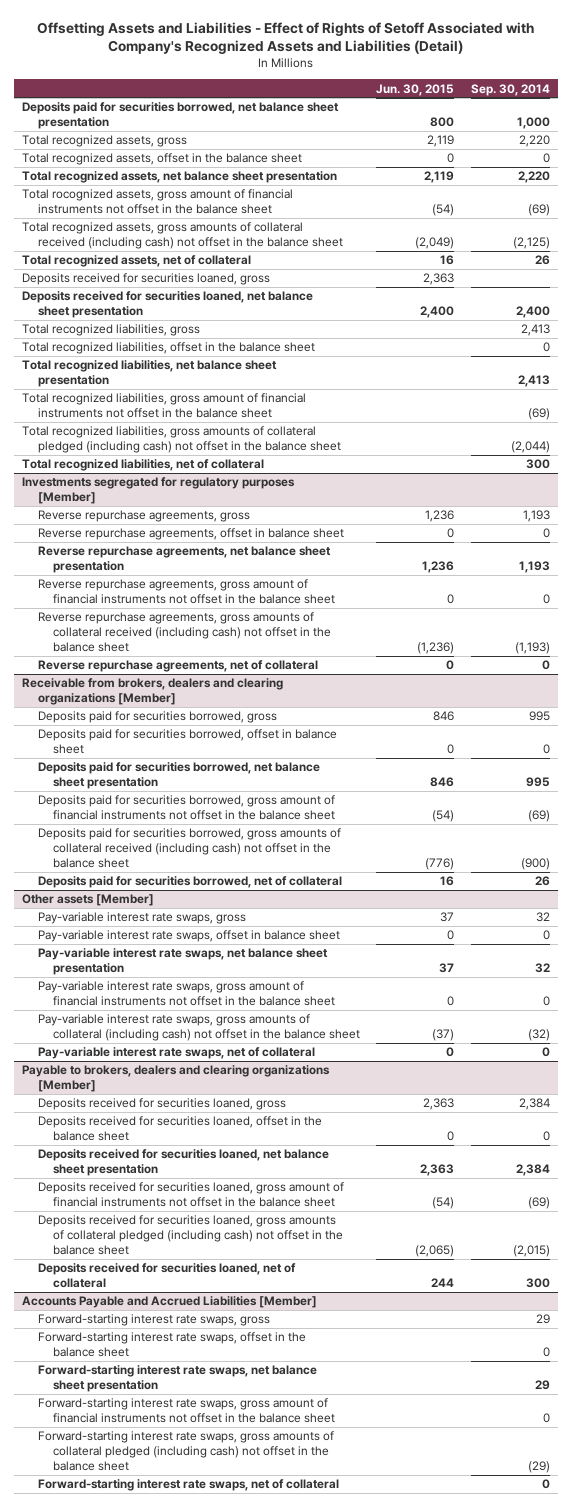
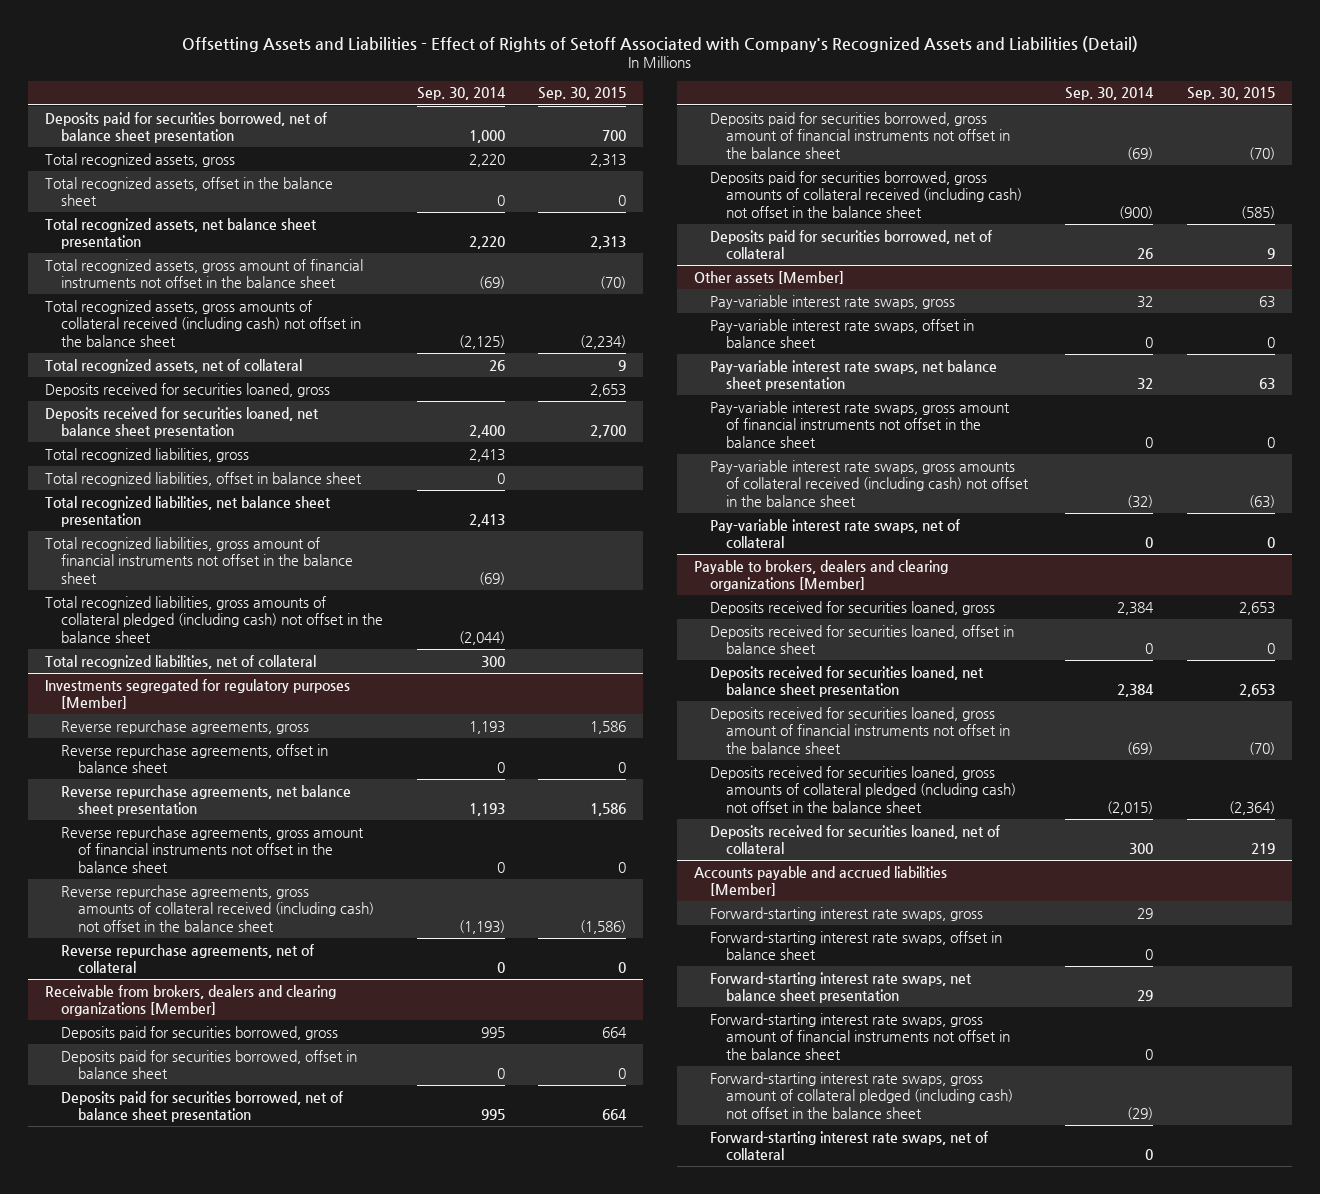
[376,83,455,96] Jun. 30, 2015 -> none
none -> [538,87,627,101] Sep. 30, 2015
[22,102,340,130] Deposits paid for securities borrowed, net balance sheet presentation -> [44,111,327,144] Deposits paid for securities borrowed, net of balance sheet presentation
[22,189,294,215] Total rocognized assets, gross amount of financial instruments not offset in the balance sheet -> [44,258,363,289] Total recognized assets, gross amount of financial instruments not offset in the balance sheet
[22,342,316,355] Total recognized liabilities, offset in the balance sheet -> [44,471,362,486] Total recognized liabilities, offset in balance sheet
[37,762,320,790] Deposits paid for securities borrowed, net balance sheet presentation -> [61,1090,344,1123] Deposits paid for securities borrowed, net of balance sheet presentation
[37,1014,361,1042] Pay-variable interest rate swaps, gross amounts of collateral (including cash) not offset in the balance sheet -> [709,459,1030,507] Pay-variable interest rate swaps, gross amounts of collateral received (including cash) not offset in the balance sheet
[37,1116,322,1142] Deposits received for securities loaned, offset in the balance sheet -> [709,624,1014,655] Deposits received for securities loaned, offset in balance sheet
[37,1215,344,1256] Deposits received for securities loaned, gross amounts of collateral pledged (including cash) not offset in the balance sheet -> [709,765,1017,813] Deposits received for securities loaned, gross amounts of collateral pledged (ncluding cash) not offset in the balance sheet
[22,1296,318,1309] Accounts Payable and Accrued Liabilities [Member] -> [693,865,947,897] Accounts payable and accrued liabilities [Member]
[37,1332,306,1358] Forward-starting interest rate swaps, offset in the balance sheet -> [709,930,1002,961] Forward-starting interest rate swaps, offset in balance sheet
[37,1431,334,1472] Forward-starting interest rate swaps, gross amounts of collateral pledged (including cash) not offset in the balance sheet -> [709,1071,1014,1119] Forward-starting interest rate swaps, gross amount of collateral pledged (including cash) not offset in the balance sheet

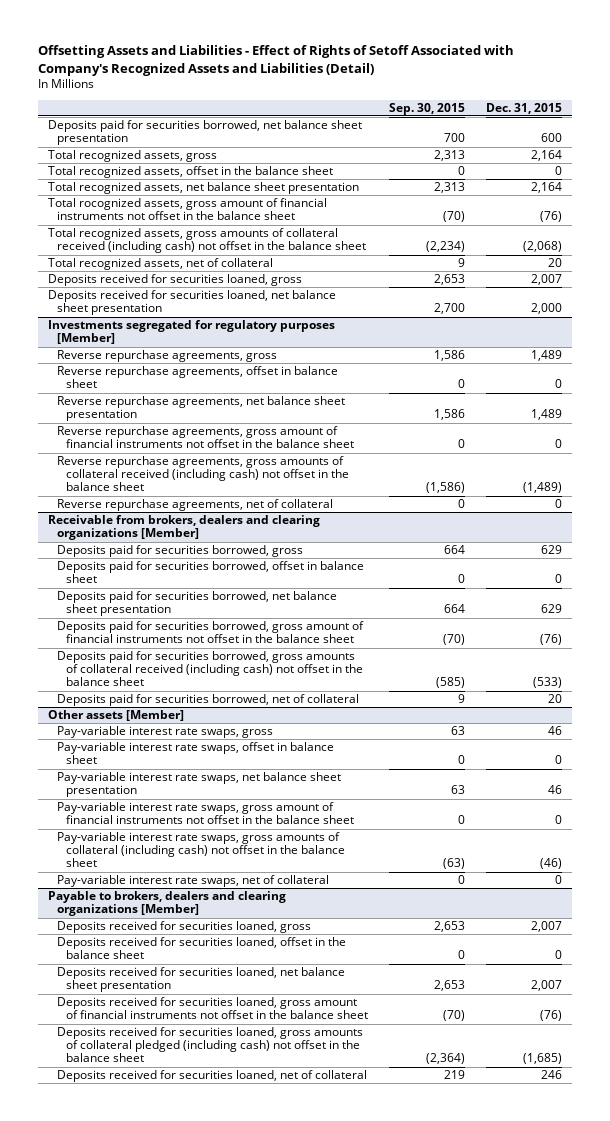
[416,87,506,101] Sep. 30, 2014 -> none
none -> [485,102,562,114] Dec. 31, 2015
[44,111,327,144] Deposits paid for securities borrowed, net of balance sheet presentation -> [48,120,363,146] Deposits paid for securities borrowed, net balance sheet presentation
[44,258,363,289] Total recognized assets, gross amount of financial instruments not offset in the balance sheet -> [48,198,328,221] Total rocognized assets, gross amount of financial instruments not offset in the balance sheet
[44,447,249,462] Total recognized liabilities, gross -> none
[44,471,362,486] Total recognized liabilities, offset in balance sheet -> none
[44,495,331,528] Total recognized liabilities, net balance sheet presentation -> none
[44,536,354,584] Total recognized liabilities, gross amount of financial instruments not offset in the balance sheet -> none
[44,595,384,643] Total recognized liabilities, gross amounts of collateral pledged (including cash) not offset in the balance sheet -> none
[44,654,316,669] Total recognized liabilities, net of collateral -> none
[61,1090,344,1123] Deposits paid for securities borrowed, net of balance sheet presentation -> [57,591,338,617] Deposits paid for securities borrowed, net balance sheet presentation
[709,459,1030,507] Pay-variable interest rate swaps, gross amounts of collateral received (including cash) not offset in the balance sheet -> [57,832,346,868] Pay-variable interest rate swaps, gross amounts of collateral (including cash) not offset in the balance sheet
[709,624,1014,655] Deposits received for securities loaned, offset in balance sheet -> [57,937,347,960] Deposits received for securities loaned, offset in the balance sheet
[709,765,1017,813] Deposits received for securities loaned, gross amounts of collateral pledged (ncluding cash) not offset in the balance sheet -> [57,1027,364,1063] Deposits received for securities loaned, gross amounts of collateral pledged (including cash) not offset in the balance sheet
[693,865,947,897] Accounts payable and accrued liabilities [Member] -> none
[709,906,983,921] Forward-starting interest rate swaps, gross -> none
[709,930,1002,961] Forward-starting interest rate swaps, offset in balance sheet -> none
[709,971,972,1004] Forward-starting interest rate swaps, net balance sheet presentation -> none
[709,1012,1011,1060] Forward-starting interest rate swaps, gross amount of financial instruments not offset in the balance sheet -> none
[709,1071,1014,1119] Forward-starting interest rate swaps, gross amount of collateral pledged (including cash) not offset in the balance sheet -> none
[709,1130,988,1161] Forward-starting interest rate swaps, net of collateral -> none

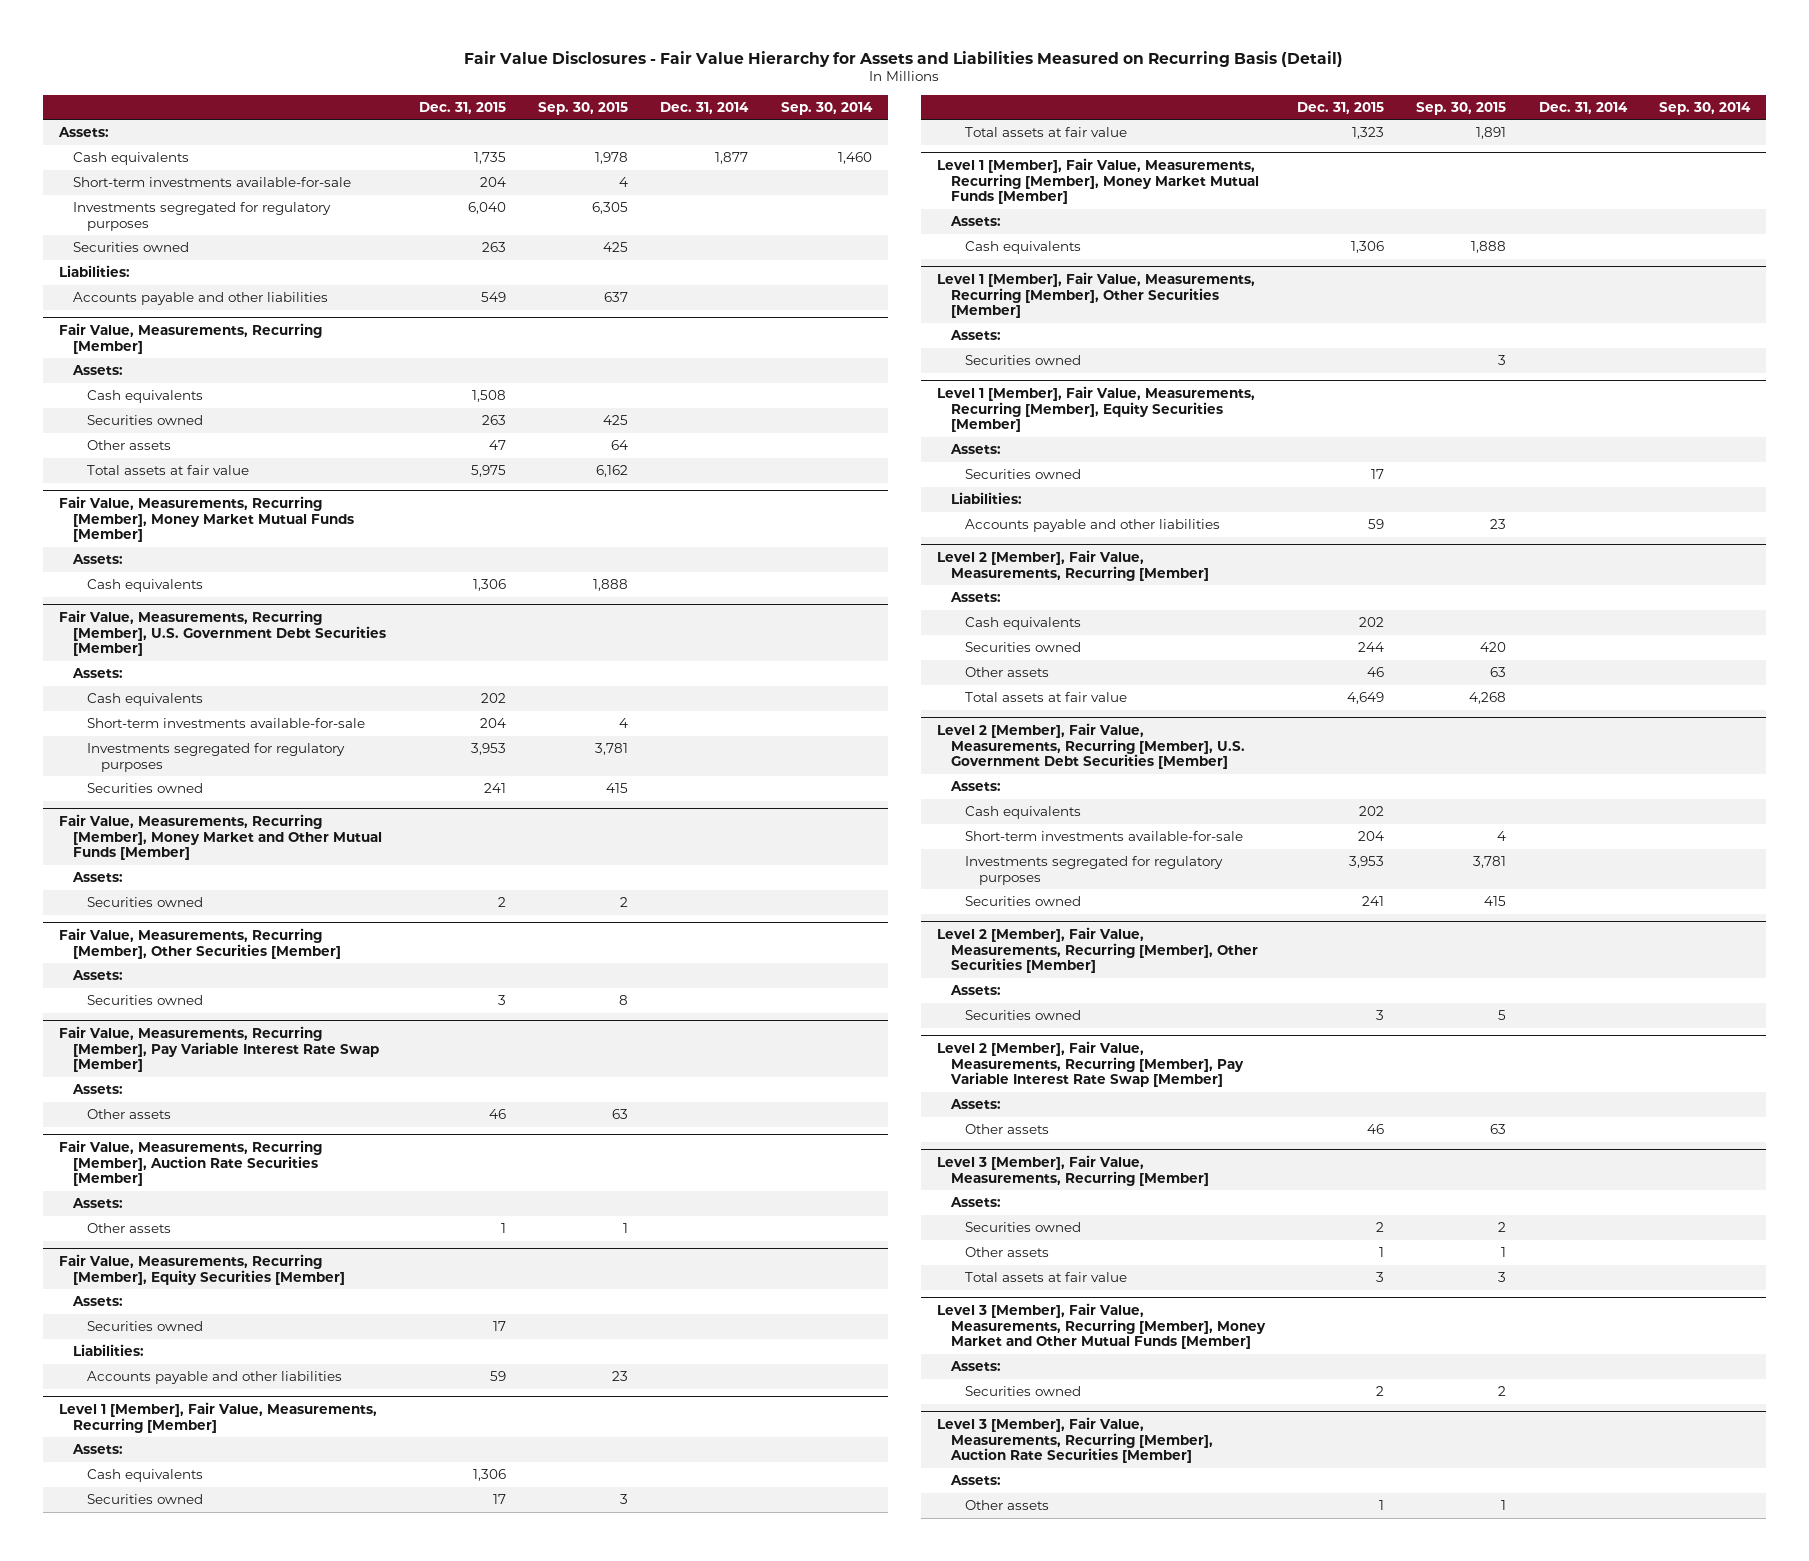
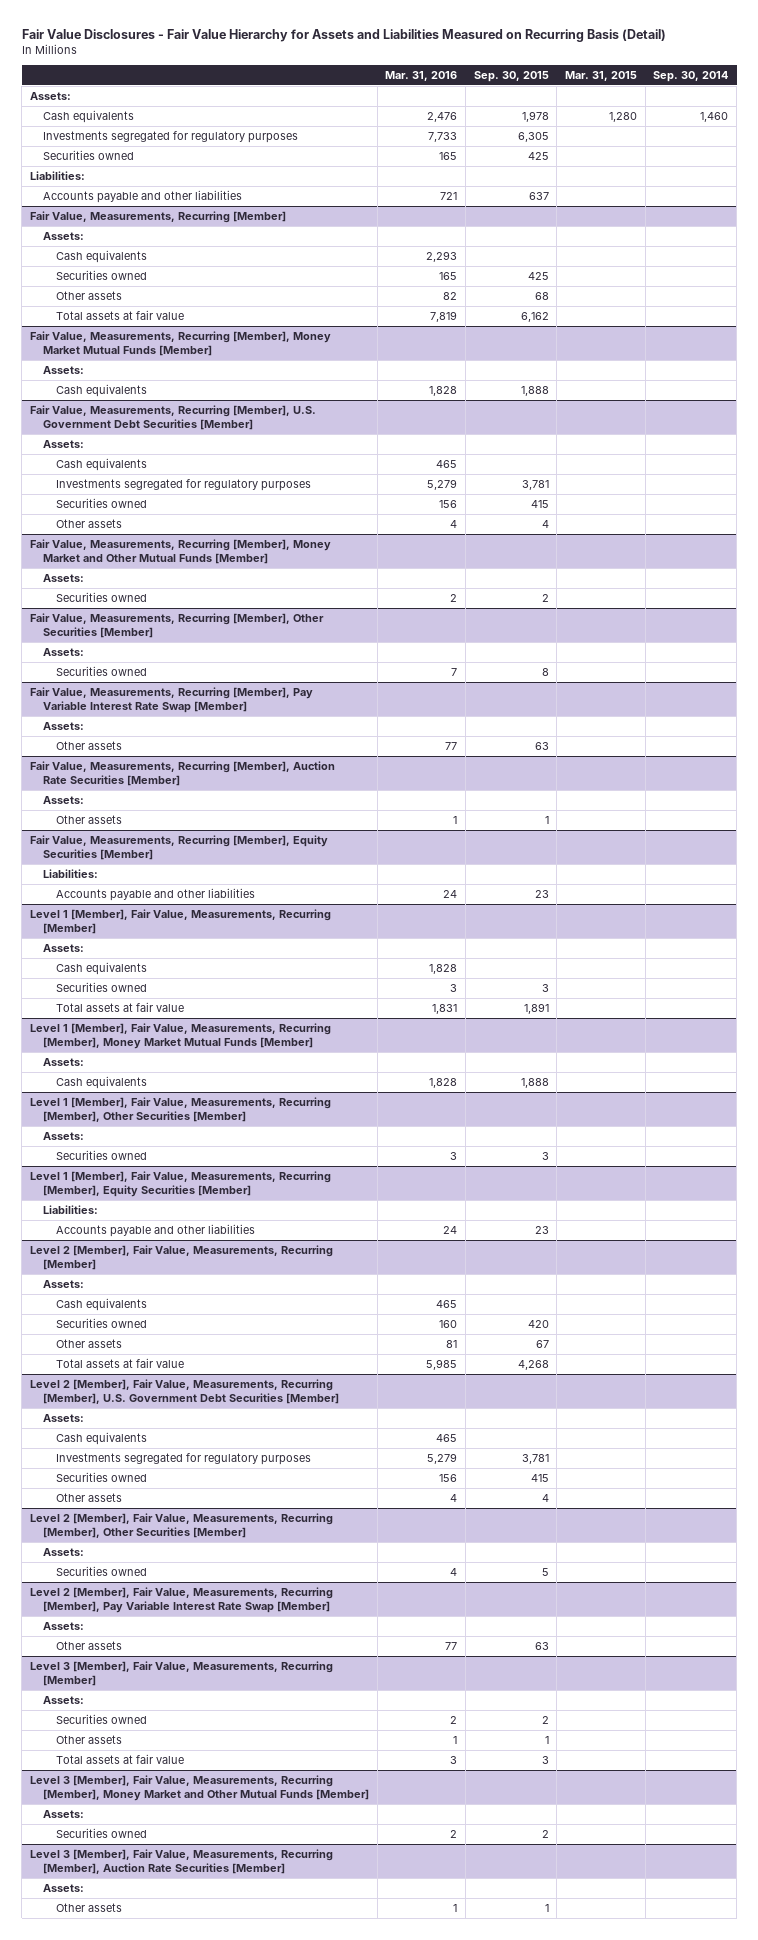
[419,101,507,114] Dec. 31, 2015 -> none
[660,101,750,114] Dec. 31, 2014 -> none
none -> [385,71,458,82] Mar. 31, 2016
none -> [565,71,638,82] Mar. 31, 2015
[72,177,351,188] Short-term investments available-for-sale -> none
[611,440,629,451] 64 -> [534,291,549,300] 68
[86,718,365,729] Short-term investments available-for-sale -> none
none -> [56,518,123,528] Other assets
[71,1296,123,1307] Assets: -> none
[86,1321,203,1332] Securities owned -> none
[949,444,1001,455] Assets: -> none
[964,469,1081,480] Securities owned -> none
[1490,667,1507,678] 63 -> [535,1339,549,1348] 67
[964,831,1243,842] Short-term investments available-for-sale -> none
none -> [56,1492,123,1502] Other assets

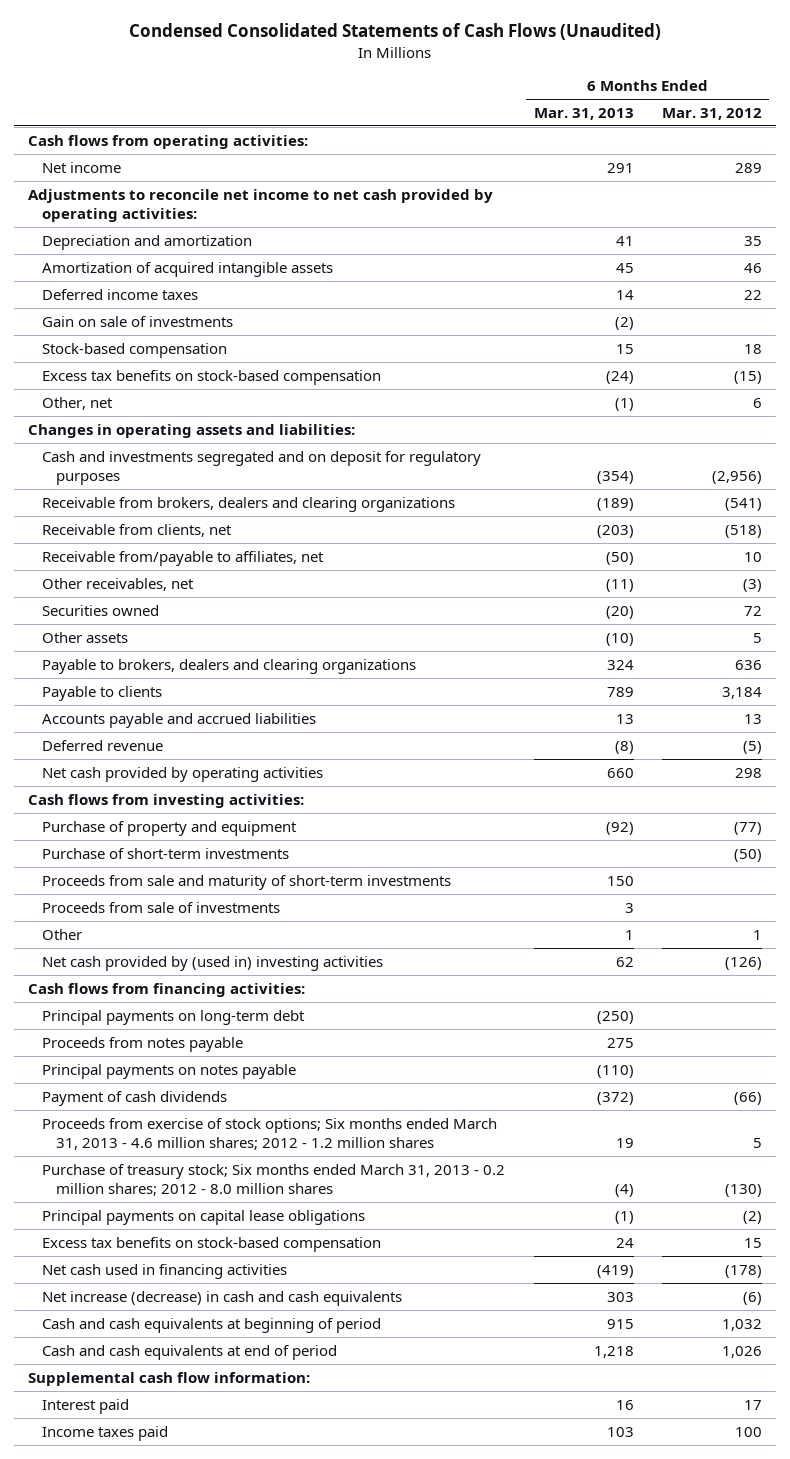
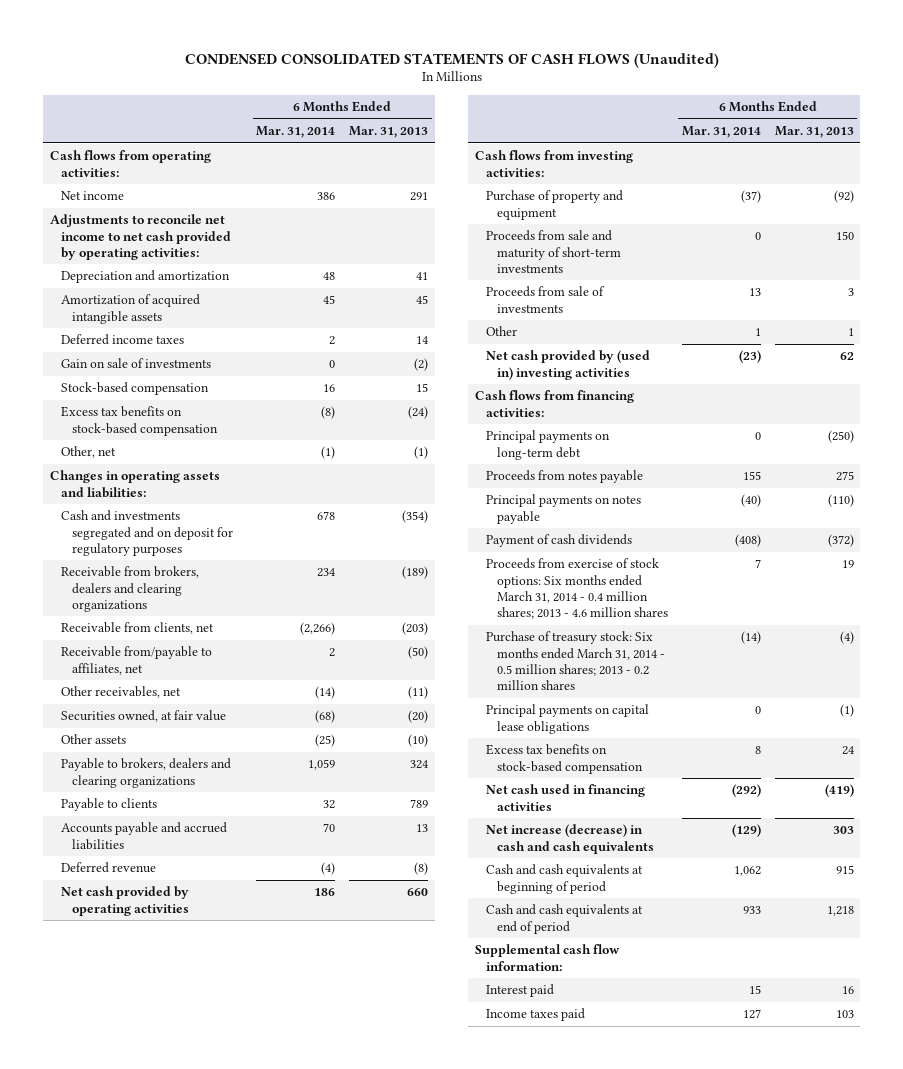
[129,23,662,41] Condensed Consolidated Statements of Cash Flows (Unaudited) -> [184,52,719,68] CONDENSED CONSOLIDATED STATEMENTS OF CASH FLOWS (Unaudited)
[661,107,762,120] Mar. 31, 2012 -> none
none -> [256,125,336,138] Mar. 31, 2014
[42,604,160,616] Securities owned -> [60,710,226,723] Securities owned, at fair value
[42,847,290,859] Purchase of short-term investments -> none
[42,1117,498,1150] Proceeds from exercise of stock options; Six months ended March 31, 2013 - 4.6 million shares; 2012 - 1.2 million shares -> [486,558,669,619] Proceeds from exercise of stock options: Six months ended March 31, 2014 - 0.4 million shares; 2013 - 4.6 million shares
[42,1163,506,1196] Purchase of treasury stock; Six months ended March 31, 2013 - 0.2 million shares; 2012 - 8.0 million shares -> [486,631,666,690] Purchase of treasury stock: Six months ended March 31, 2014 - 0.5 million shares; 2013 - 0.2 million shares

